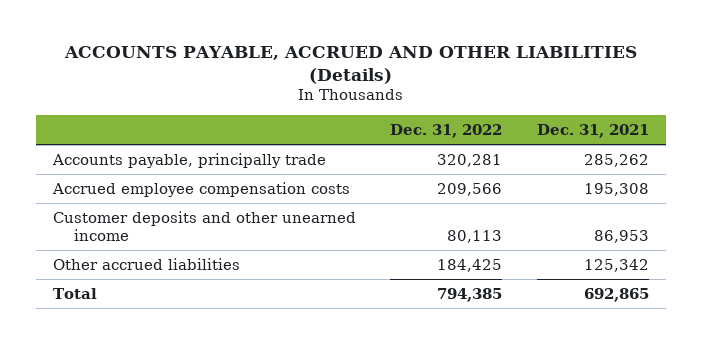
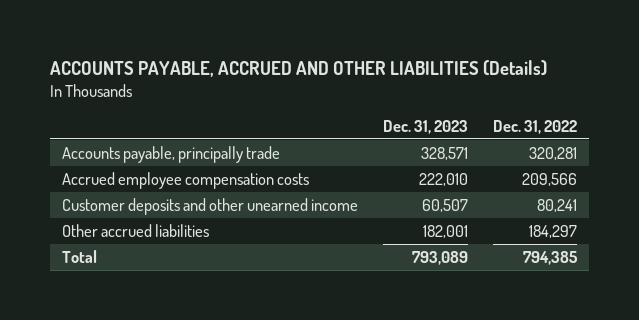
[536,123,649,138] Dec. 31, 2021 -> none
none -> [383,119,469,134] Dec. 31, 2023
[447,229,503,243] 80,113 -> [537,198,578,212] 80,241
[437,258,503,272] 184,425 -> [529,224,578,238] 184,297

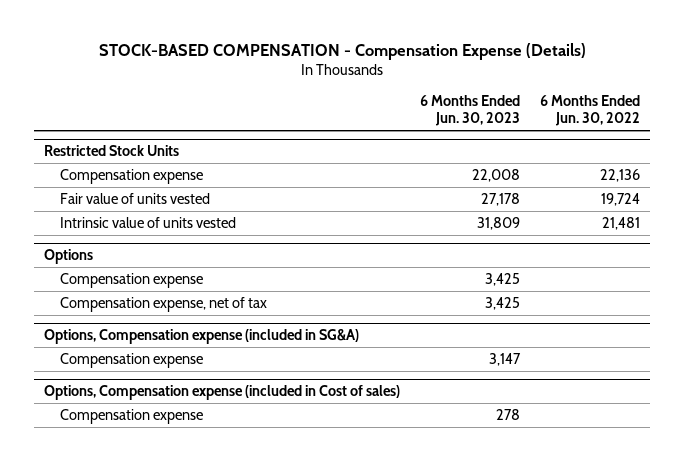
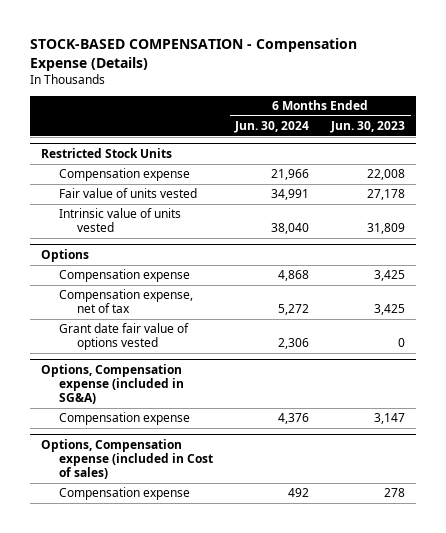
[540,95,641,127] 6 Months Ended Jun. 30, 2022 -> none
none -> [234,121,310,134] Jun. 30, 2024
none -> [59,323,190,351] Grant date fair value of options vested

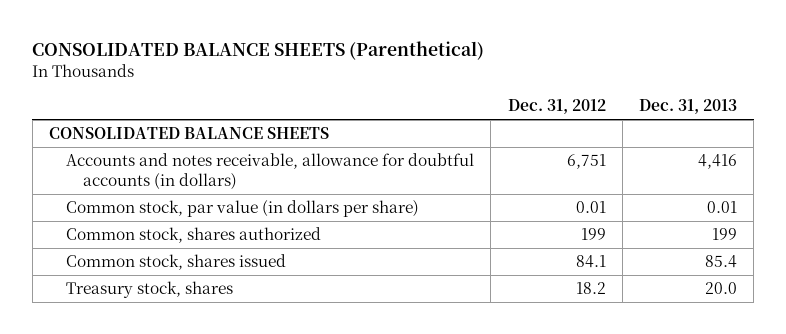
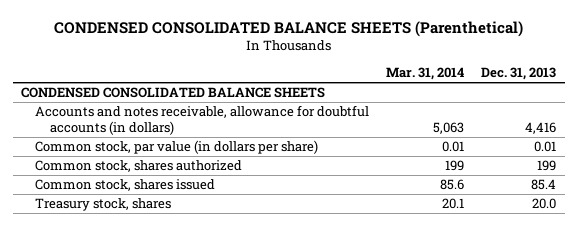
[32,41,485,61] CONSOLIDATED BALANCE SHEETS (Parenthetical) -> [53,20,523,37] CONDENSED CONSOLIDATED BALANCE SHEETS (Parenthetical)
[507,99,606,115] Dec. 31, 2012 -> none
none -> [386,67,465,81] Mar. 31, 2014
[49,127,330,140] CONSOLIDATED BALANCE SHEETS -> [21,87,326,99] CONDENSED CONSOLIDATED BALANCE SHEETS

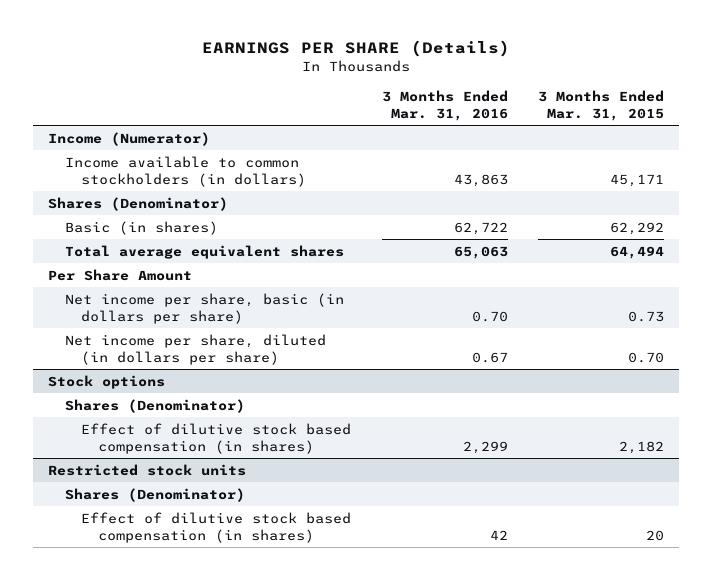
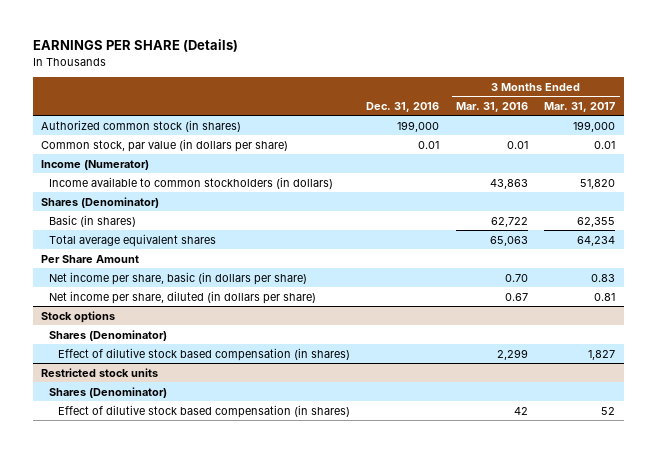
[537,89,664,121] 3 Months Ended Mar. 31, 2015 -> none
none -> [366,101,440,112] Dec. 31, 2016
none -> [544,101,616,112] Mar. 31, 2017
none -> [41,119,242,132] Authorized common stock (in shares)
none -> [41,138,289,152] Common stock, par value (in dollars per share)

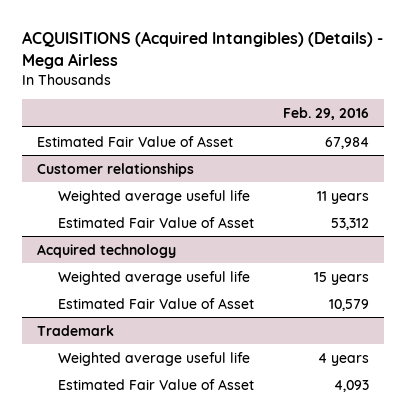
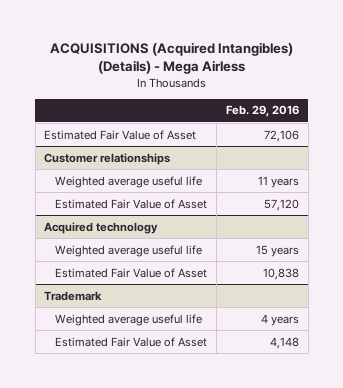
[325,136,370,149] 67,984 -> [263,129,299,142] 72,106
[331,217,370,230] 53,312 -> [263,198,299,211] 57,120
[329,298,370,311] 10,579 -> [262,267,299,280] 10,838
[334,379,370,392] 4,093 -> [269,336,299,349] 4,148

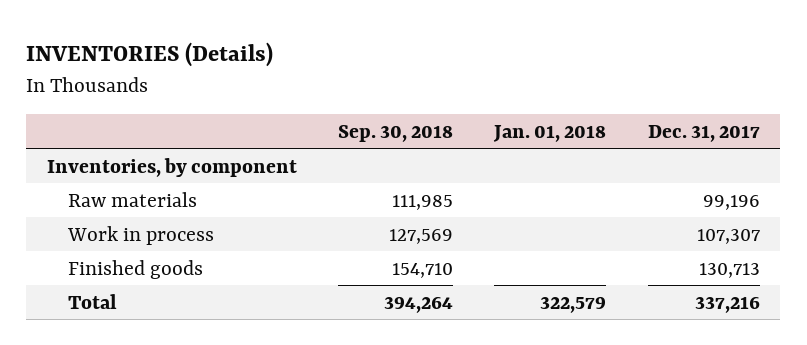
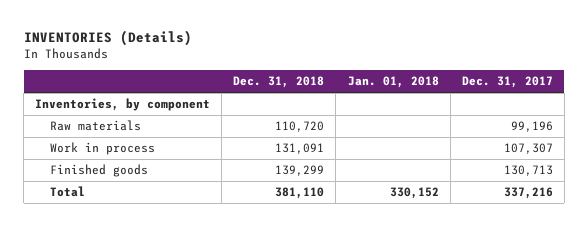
[338,124,454,142] Sep. 30, 2018 -> none
none -> [233,76,325,89] Dec. 31, 2018
[540,295,607,313] 322,579 -> [389,187,439,200] 330,152

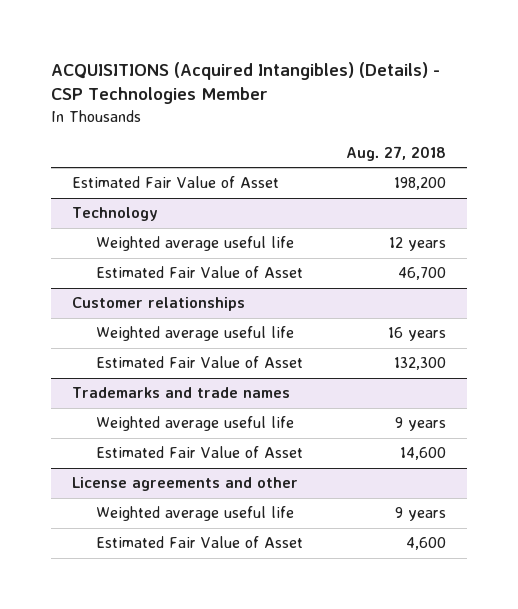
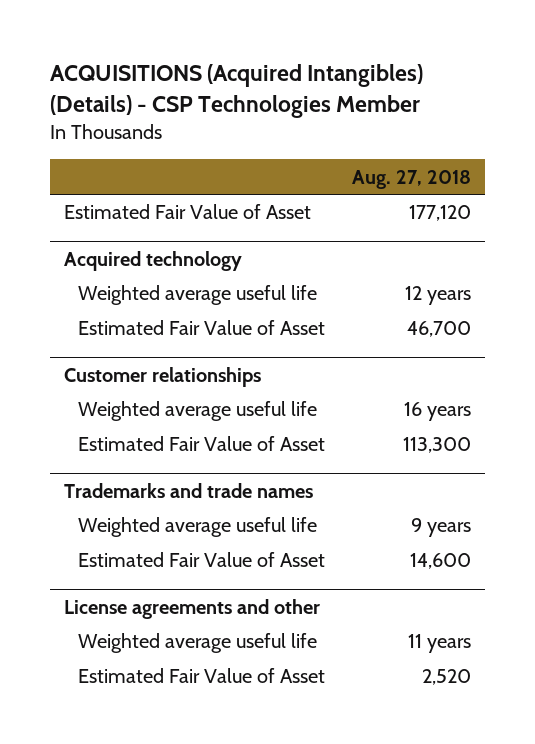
[393,177,446,191] 198,200 -> [409,205,472,222] 177,120
[72,207,159,222] Technology -> [63,251,242,272] Acquired technology
[393,357,446,371] 132,300 -> [403,437,472,454] 113,300
[394,507,446,522] 9 years -> [408,634,472,654] 11 years
[405,537,446,551] 4,600 -> [422,669,472,686] 2,520

